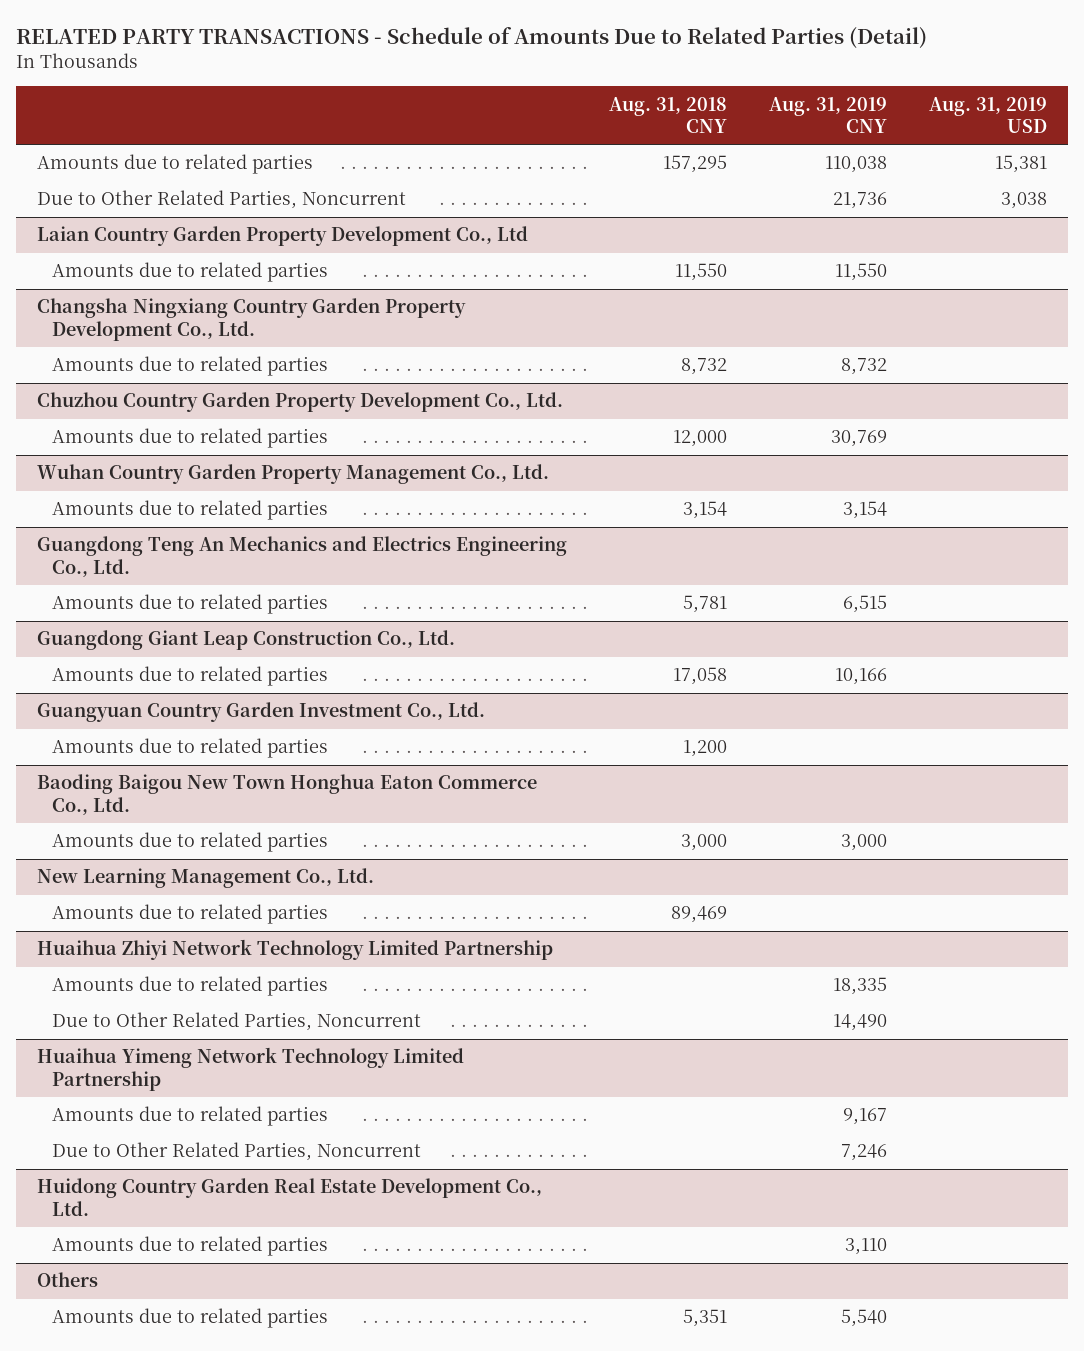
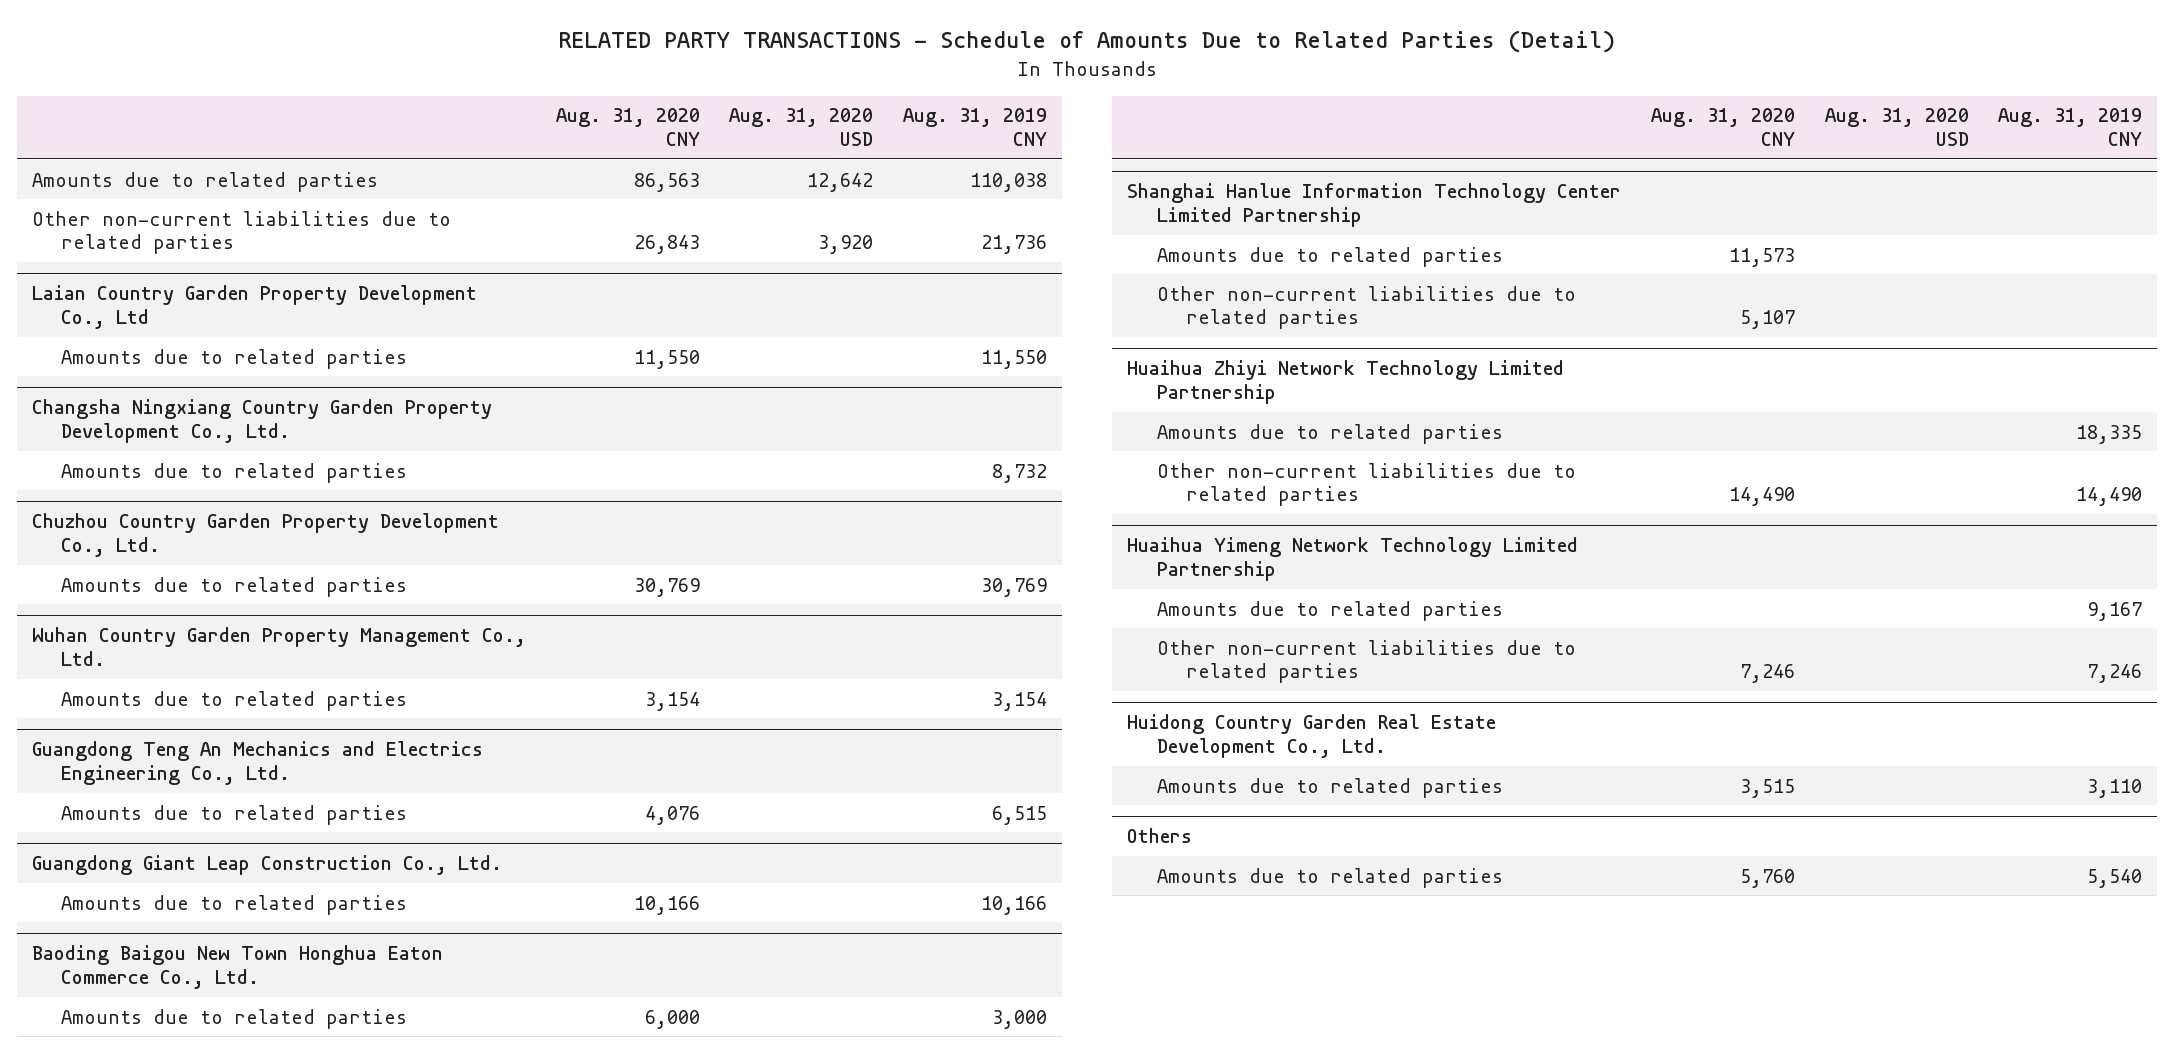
[609,96,728,134] Aug. 31, 2018 CNY -> none
[928,96,1047,134] Aug. 31, 2019 USD -> none
none -> [555,108,700,146] Aug. 31, 2020 CNY
none -> [729,108,874,146] Aug. 31, 2020 USD
[37,190,407,210] Due to Other Related Parties, Noncurrent -> [31,210,451,255] Other non-current liabilities due to related parties
[37,702,486,723] Guangyuan Country Garden Investment Co., Ltd. -> none
[51,738,328,759] Amounts due to related parties -> none
[37,868,375,889] New Learning Management Co., Ltd. -> none
none -> [1127,183,1622,228] Shanghai Hanlue Information Technology Center Limited Partnership
none -> [1156,285,1576,330] Other non-current liabilities due to related parties
[51,1012,421,1032] Due to Other Related Parties, Noncurrent -> [1156,462,1576,507] Other non-current liabilities due to related parties
[51,1142,421,1162] Due to Other Related Parties, Noncurrent -> [1156,639,1576,684] Other non-current liabilities due to related parties

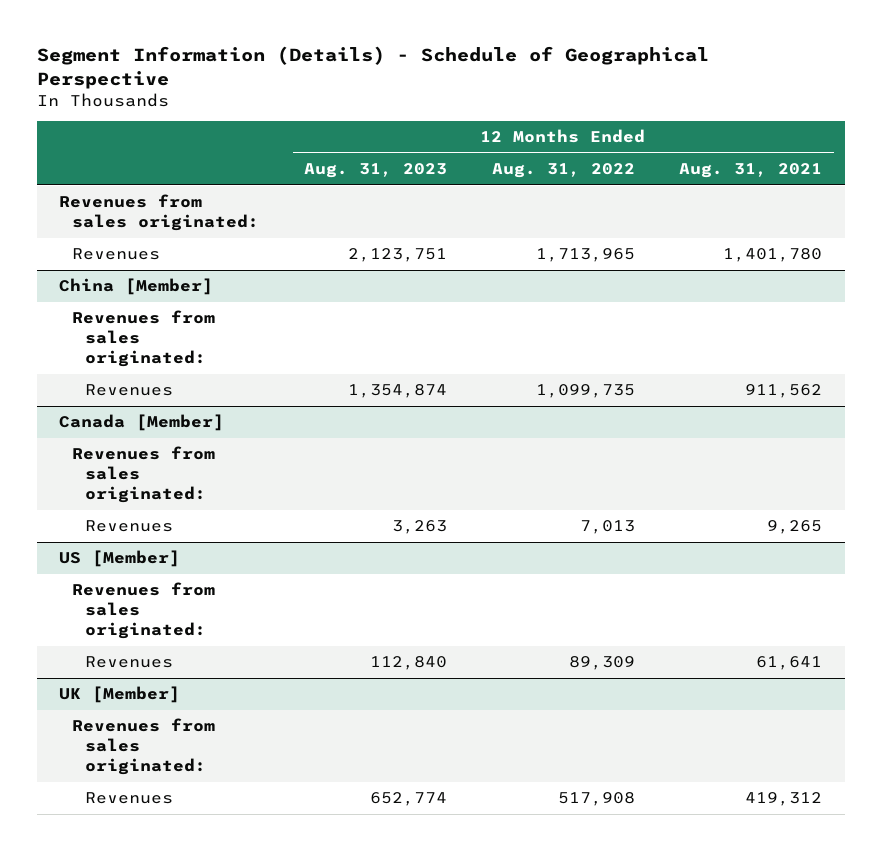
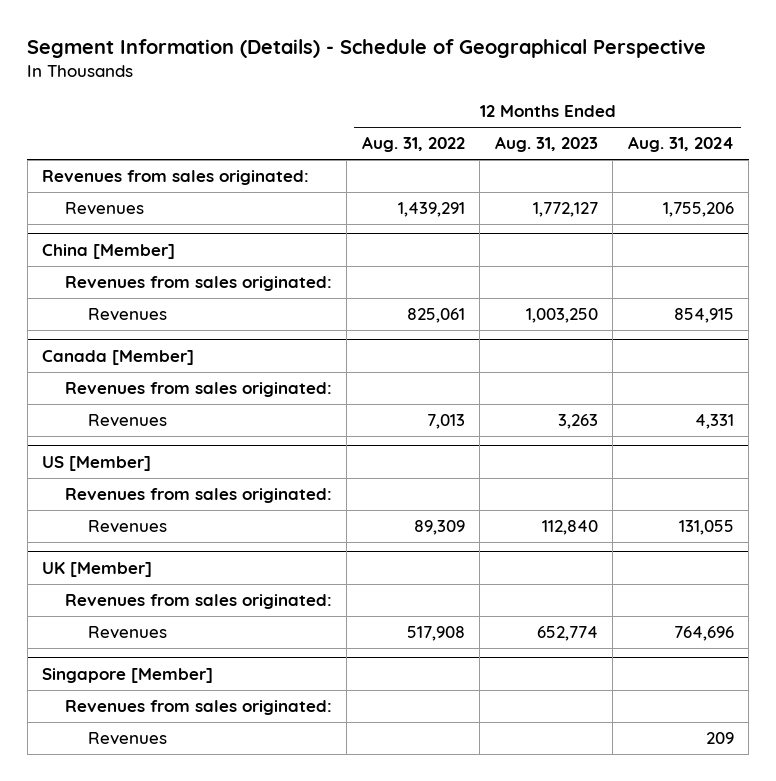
[679,163,823,179] Aug. 31, 2021 -> none
none -> [627,136,734,153] Aug. 31, 2024
[347,248,447,263] 2,123,751 -> [532,202,598,218] 1,772,127
[535,248,635,263] 1,713,965 -> [397,202,465,218] 1,439,291
[347,384,447,399] 1,354,874 -> [525,308,598,324] 1,003,250
[535,384,635,399] 1,099,735 -> [406,308,465,324] 825,061
none -> [42,668,214,684] Singapore [Member]
none -> [65,700,333,716] Revenues from sales originated:
none -> [87,732,167,746] Revenues

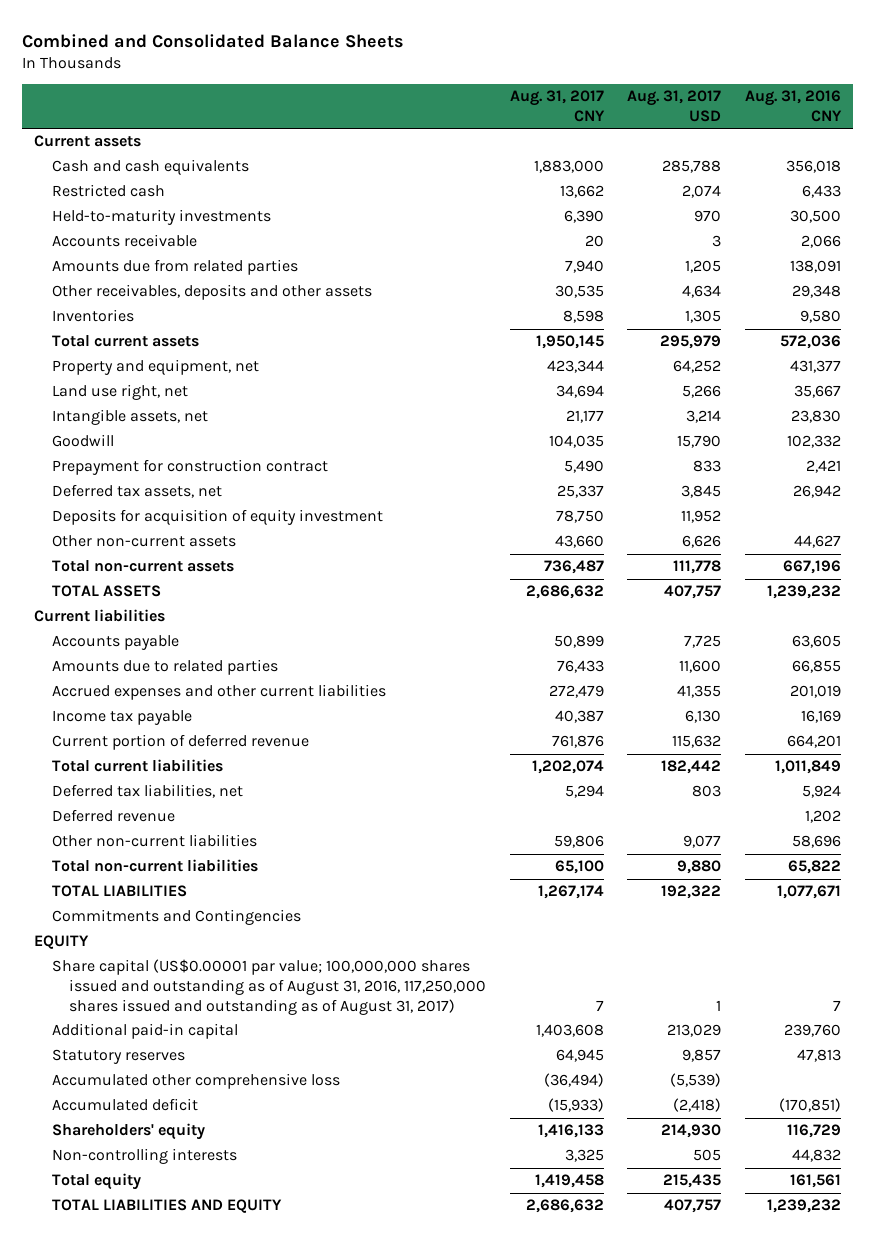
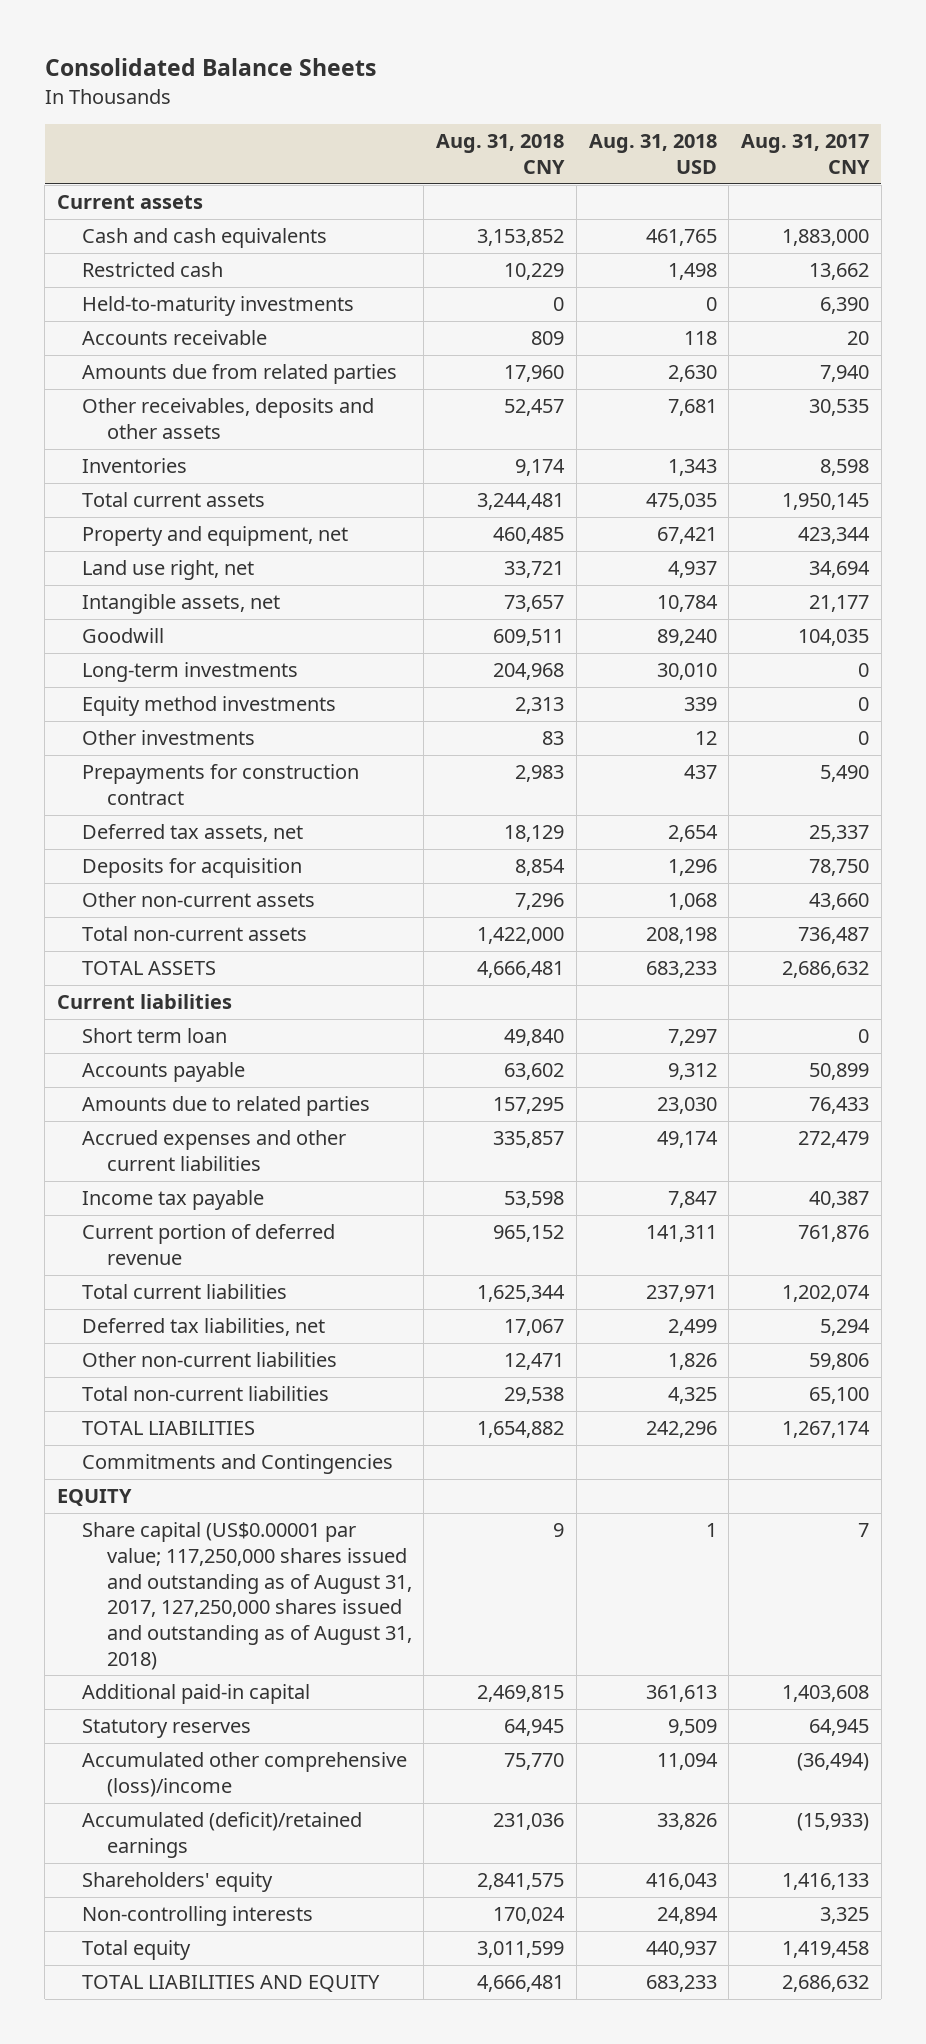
[22,33,405,48] Combined and Consolidated Balance Sheets -> [44,58,376,77] Consolidated Balance Sheets
[627,90,722,122] Aug. 31, 2017 USD -> none
[744,90,842,122] Aug. 31, 2016 CNY -> none
none -> [436,134,566,174] Aug. 31, 2018 CNY
none -> [588,134,717,174] Aug. 31, 2018 USD
none -> [81,662,298,683] Long-term investments
none -> [81,696,336,717] Equity method investments
none -> [81,730,255,746] Other investments
[51,459,328,476] Prepayment for construction contract -> [81,764,359,806] Prepayments for construction contract
[51,509,383,526] Deposits for acquisition of equity investment -> [81,858,302,879] Deposits for acquisition
none -> [81,1028,227,1044] Short term loan
[51,809,175,823] Deferred revenue -> none
[51,959,487,1015] Share capital (US$0.00001 par value; 100,000,000 shares issued and outstanding as of August 31, 2016, 117,250,000 shares issued and outstanding as of August 31, 2017) -> [81,1522,412,1670] Share capital (US$0.00001 par value; 117,250,000 shares issued and outstanding as of August 31, 2017, 127,250,000 shares issued and outstanding as of August 31, 2018)
[51,1073,340,1090] Accumulated other comprehensive loss -> [81,1752,407,1798] Accumulated other comprehensive (loss)/income
[51,1098,198,1112] Accumulated deficit -> [81,1812,362,1859] Accumulated (deficit)/retained earnings

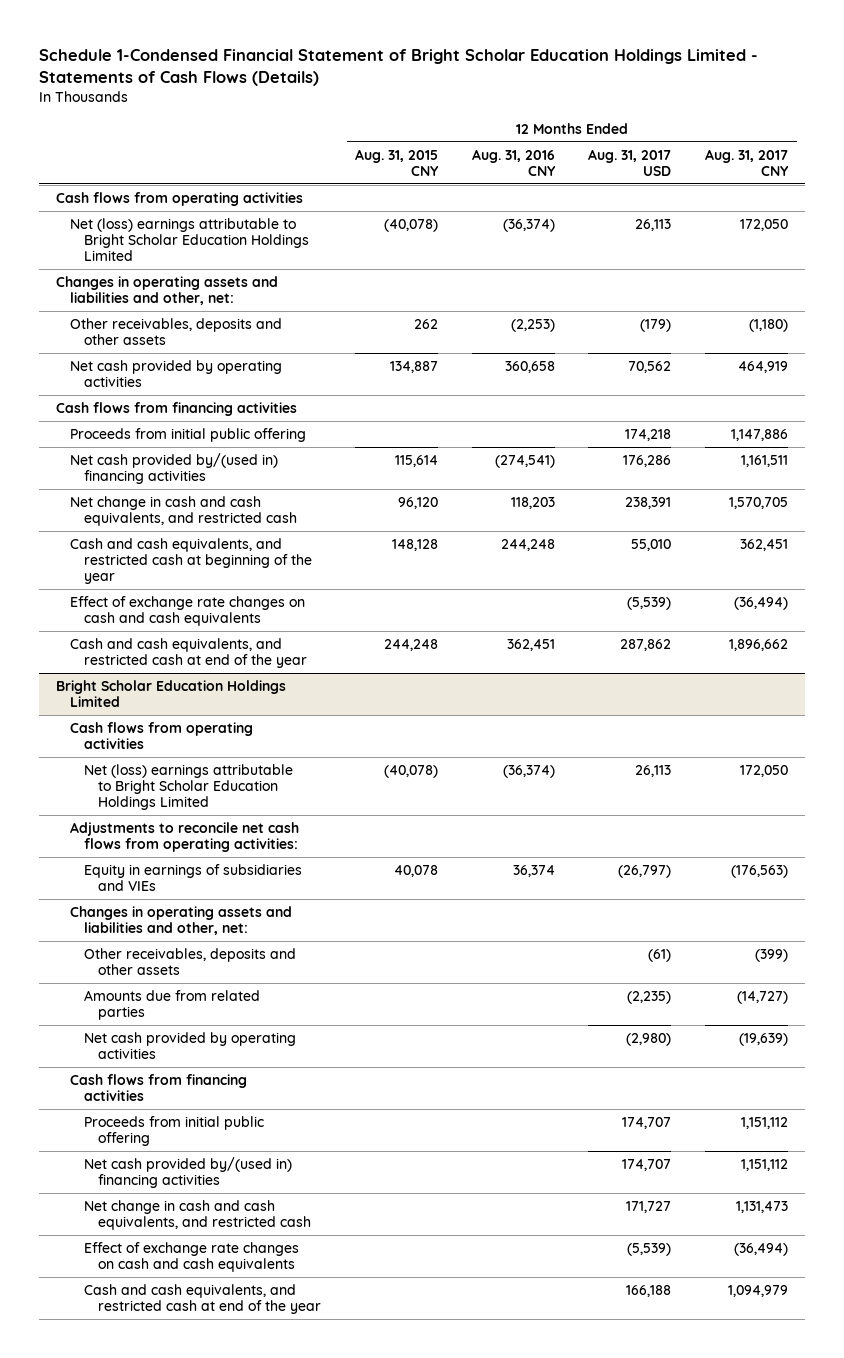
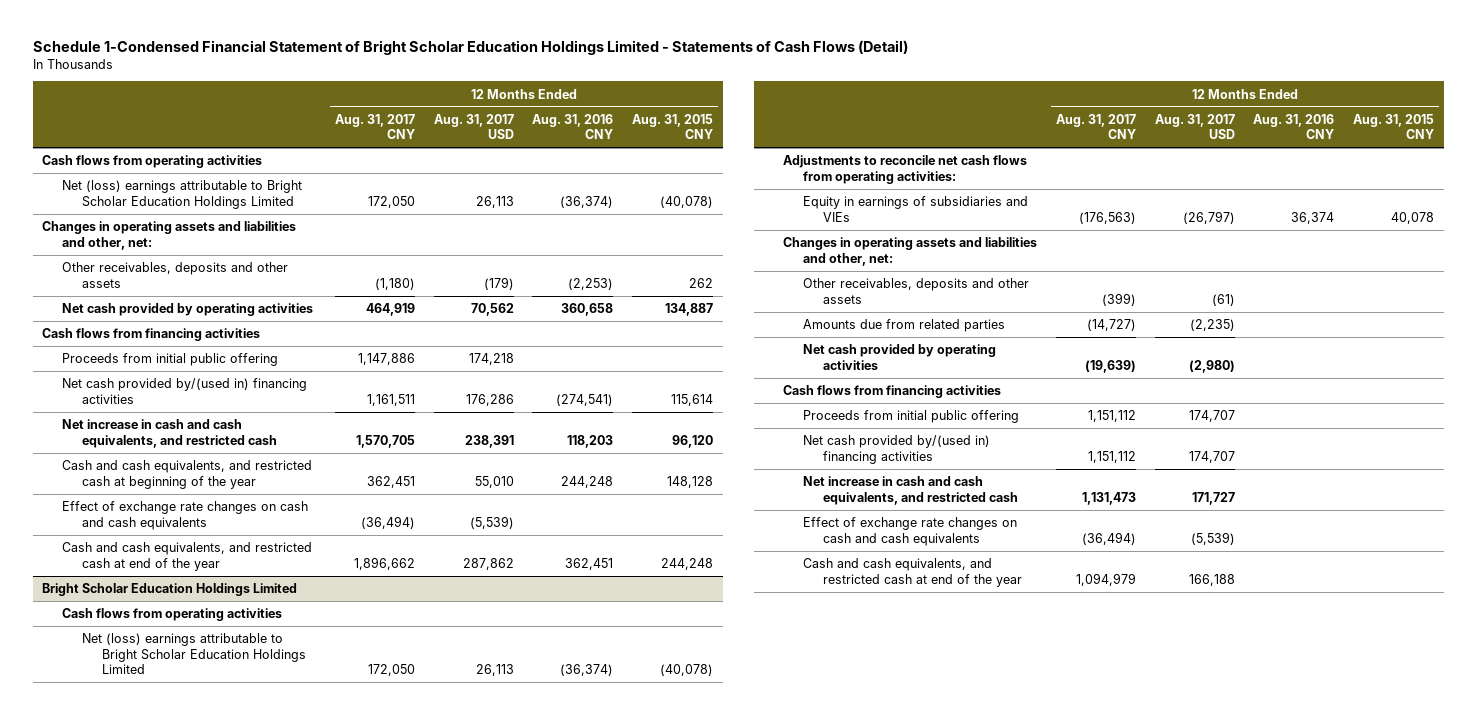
[39,48,759,86] Schedule 1-Condensed Financial Statement of Bright Scholar Education Holdings Limited - Statements of Cash Flows (Details) -> [32,40,908,56] Schedule 1-Condensed Financial Statement of Bright Scholar Education Holdings Limited - Statements of Cash Flows (Detail)
[70,495,298,527] Net change in cash and cash equivalents, and restricted cash -> [62,419,277,448] Net increase in cash and cash equivalents, and restricted cash
[84,1199,312,1231] Net change in cash and cash equivalents, and restricted cash -> [802,476,1018,505] Net increase in cash and cash equivalents, and restricted cash

